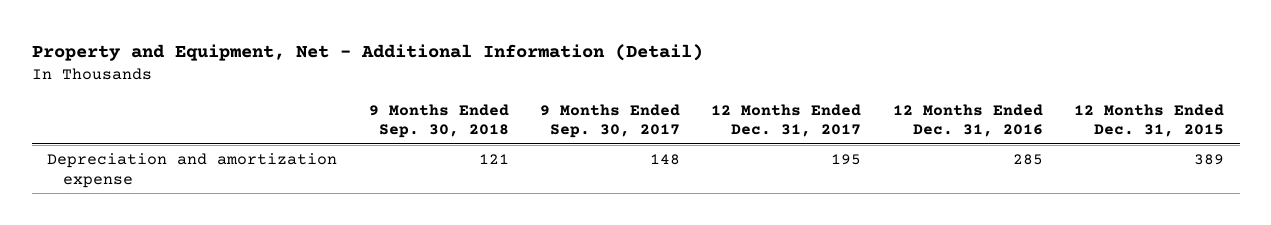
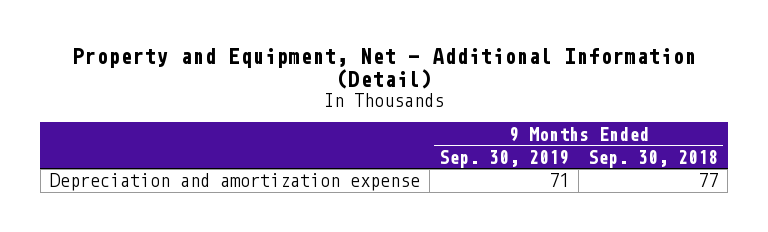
[540,103,681,139] 9 Months Ended Sep. 30, 2017 -> none
[711,103,862,138] 12 Months Ended Dec. 31, 2017 -> none
[892,103,1043,138] 12 Months Ended Dec. 31, 2016 -> none
[1073,103,1224,138] 12 Months Ended Dec. 31, 2015 -> none
none -> [439,149,570,168] Sep. 30, 2019
[478,153,509,164] 121 -> [698,173,719,188] 77

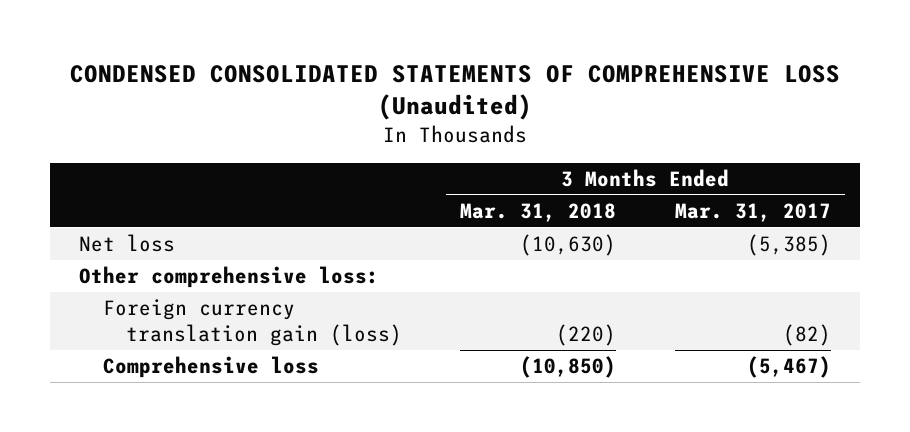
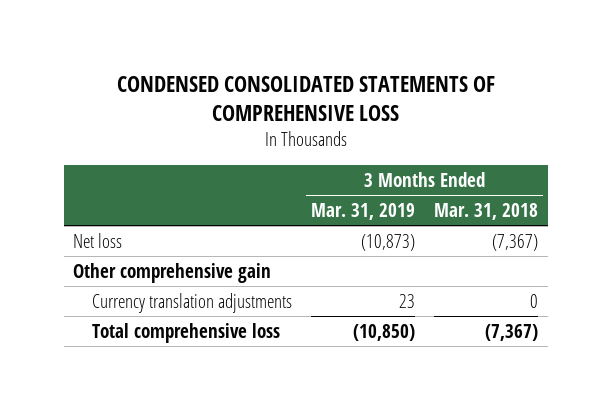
[69,65,840,121] CONDENSED CONSOLIDATED STATEMENTS OF COMPREHENSIVE LOSS (Unaudited) -> [116,76,495,122] CONDENSED CONSOLIDATED STATEMENTS OF COMPREHENSIVE LOSS
[674,202,831,222] Mar. 31, 2017 -> none
none -> [311,202,416,220] Mar. 31, 2019
[520,234,617,257] (10,630) -> [492,233,539,251] (7,367)
[79,266,380,289] Other comprehensive loss: -> [73,262,272,283] Other comprehensive gain
[102,299,403,347] Foreign currency translation gain (loss) -> [91,292,292,313] Currency translation adjustments
[556,324,617,347] (220) -> [530,293,539,308] 0
[102,356,319,379] Comprehensive loss -> [91,322,280,343] Total comprehensive loss
[520,356,617,379] (10,850) -> [485,323,539,341] (7,367)

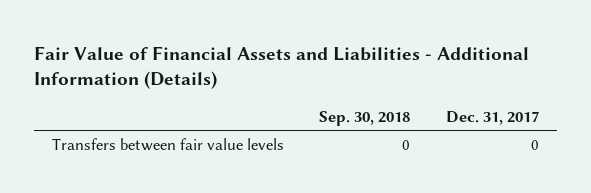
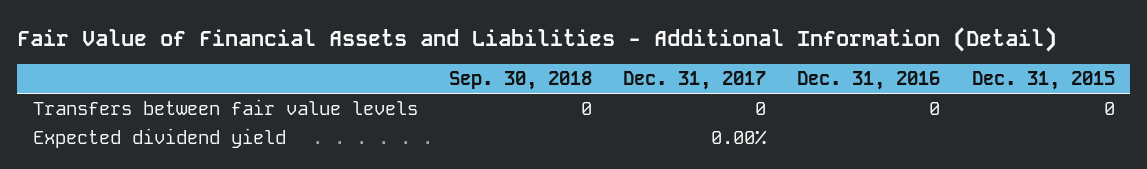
[33,45,529,90] Fair Value of Financial Assets and Liabilities - Additional Information (Details) -> [17,26,1058,52] Fair Value of Financial Assets and Liabilities - Additional Information (Detail)
none -> [797,71,941,91] Dec. 31, 2016
none -> [971,71,1115,91] Dec. 31, 2015
none -> [32,127,286,148] Expected dividend yield

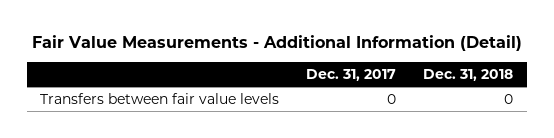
[17,26,1058,52] Fair Value of Financial Assets and Liabilities - Additional Information (Detail) -> [31,35,522,52] Fair Value Measurements - Additional Information (Detail)
[448,71,592,91] Sep. 30, 2018 -> none
[797,71,941,91] Dec. 31, 2016 -> none
[971,71,1115,91] Dec. 31, 2015 -> none
none -> [423,69,514,82] Dec. 31, 2018
[32,127,286,148] Expected dividend yield -> none

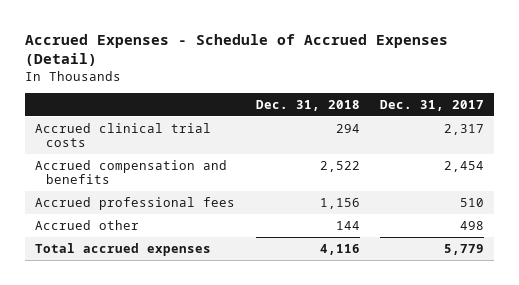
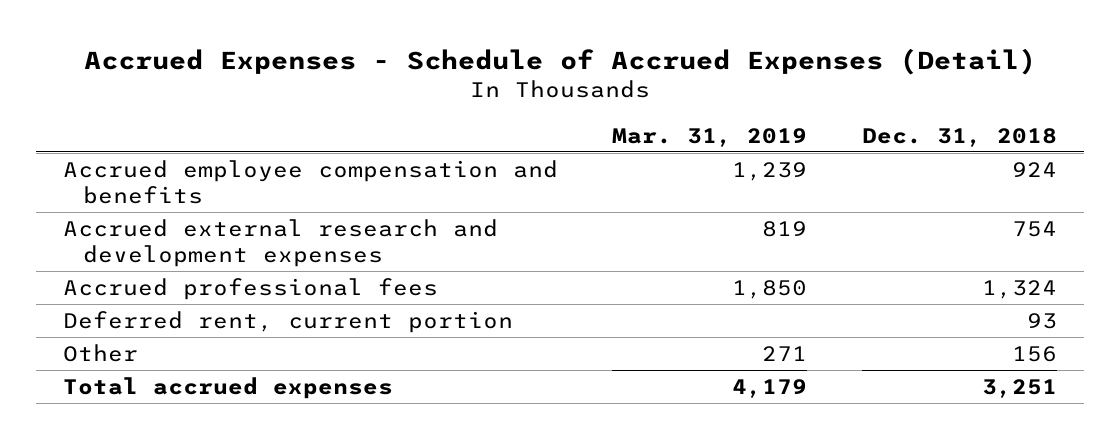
[379,99,484,111] Dec. 31, 2017 -> none
none -> [612,127,808,147] Mar. 31, 2019
[35,122,212,148] Accrued clinical trial costs -> none
[35,159,228,185] Accrued compensation and benefits -> [63,159,559,205] Accrued employee compensation and benefits
[319,160,360,172] 2,522 -> [1011,161,1057,177] 924
none -> [63,218,499,268] Accrued external research and development expenses
[319,197,360,209] 1,156 -> [981,279,1057,299] 1,324
none -> [63,310,514,333] Deferred rent, current portion
[35,219,140,230] Accrued other -> [63,343,139,362] Other
[335,220,360,230] 144 -> [1011,345,1057,362] 156
[319,243,360,255] 4,116 -> [981,378,1057,398] 3,251

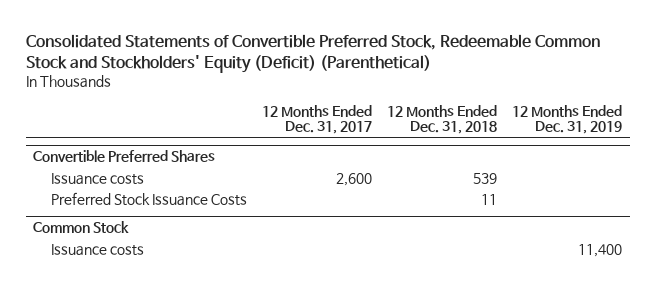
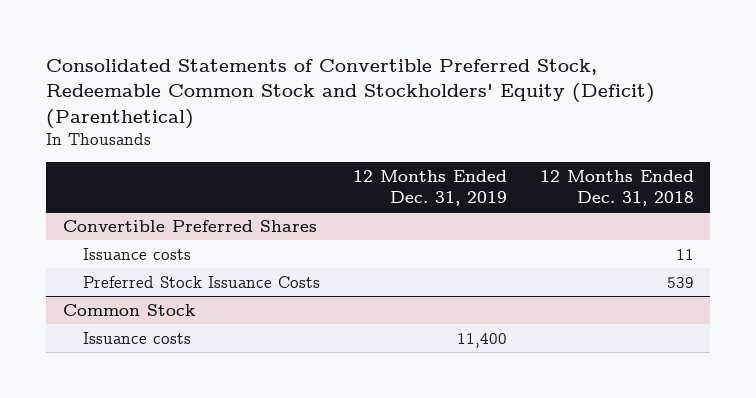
[262,104,373,135] 12 Months Ended Dec. 31, 2017 -> none
[473,172,498,184] 539 -> [675,248,694,260] 11
[481,193,498,205] 11 -> [666,276,694,288] 539

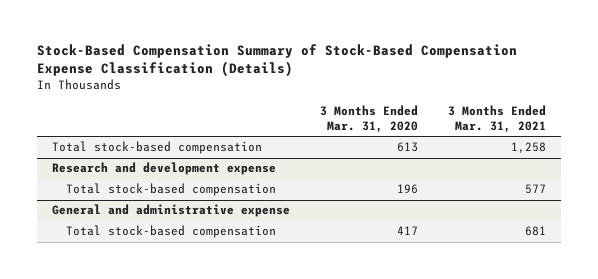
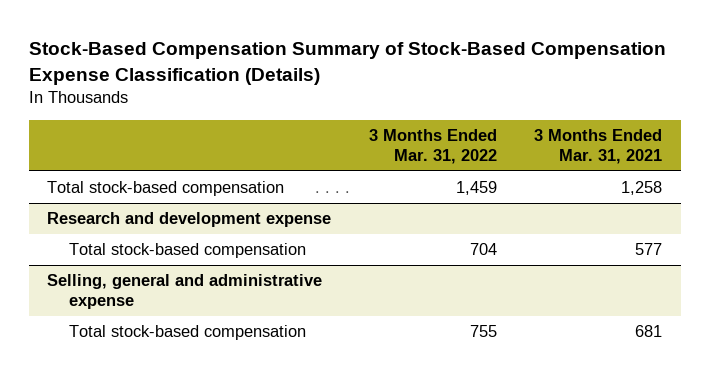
[319,105,418,134] 3 Months Ended Mar. 31, 2020 -> none
none -> [368,129,497,164] 3 Months Ended Mar. 31, 2022
[51,204,290,218] General and administrative expense -> [47,274,323,309] Selling, general and administrative expense

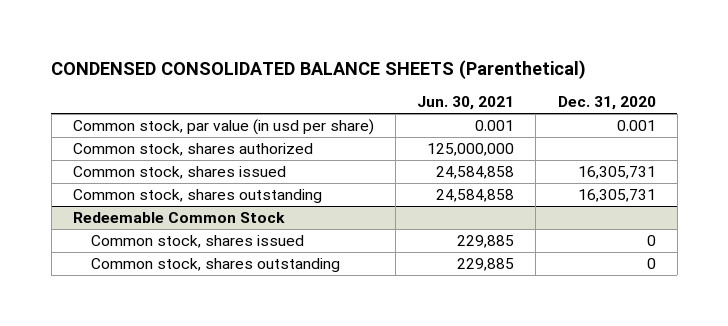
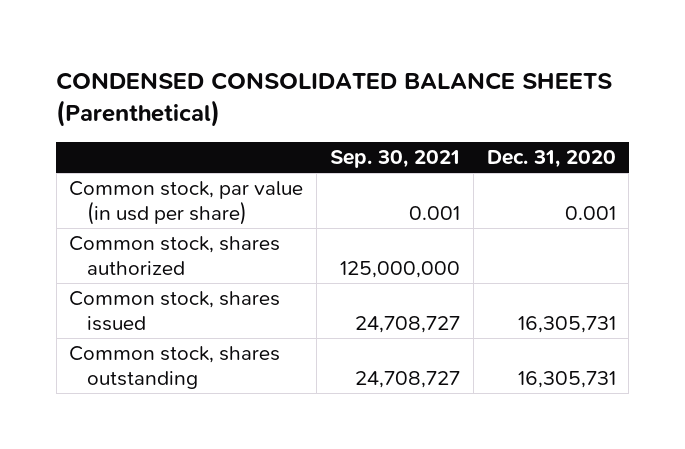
[417,96,515,111] Jun. 30, 2021 -> none
none -> [329,150,460,169] Sep. 30, 2021
[72,211,285,223] Redeemable Common Stock -> none
[91,234,305,248] Common stock, shares issued -> none
[91,257,341,272] Common stock, shares outstanding -> none

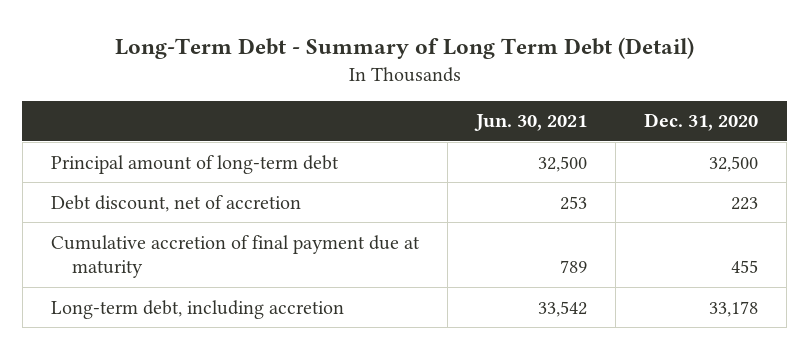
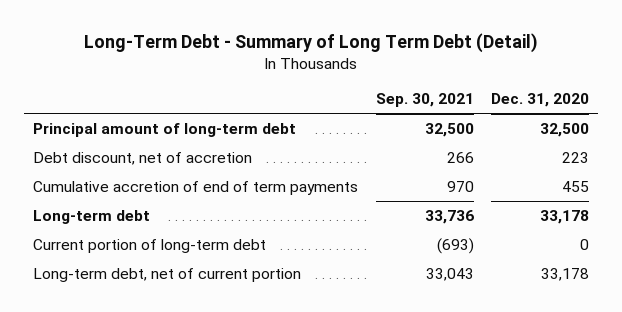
[474,114,588,132] Jun. 30, 2021 -> none
none -> [375,93,474,108] Sep. 30, 2021
[51,234,421,279] Cumulative accretion of final payment due at maturity -> [32,180,358,195] Cumulative accretion of end of term payments
[51,299,345,319] Long-term debt, including accretion -> [32,209,150,224] Long-term debt
none -> [32,238,266,253] Current portion of long-term debt
none -> [32,267,301,282] Long-term debt, net of current portion

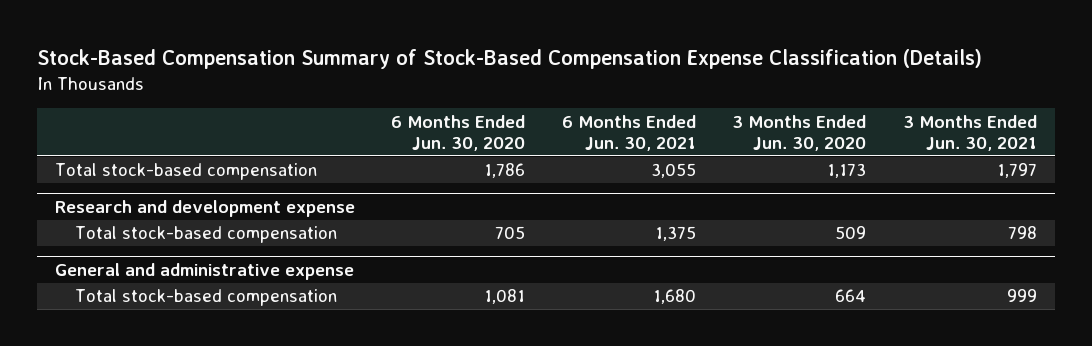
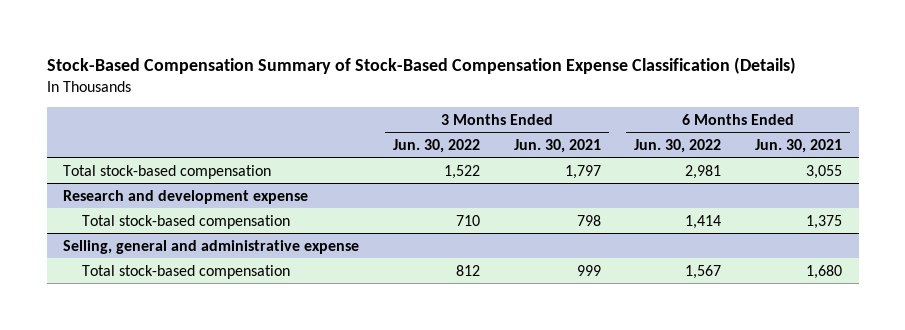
[391,114,526,151] 6 Months Ended Jun. 30, 2020 -> none
[732,114,867,151] 3 Months Ended Jun. 30, 2020 -> none
none -> [393,138,481,153] Jun. 30, 2022
none -> [634,138,722,153] Jun. 30, 2022
[54,262,354,280] General and administrative expense -> [63,239,360,254] Selling, general and administrative expense

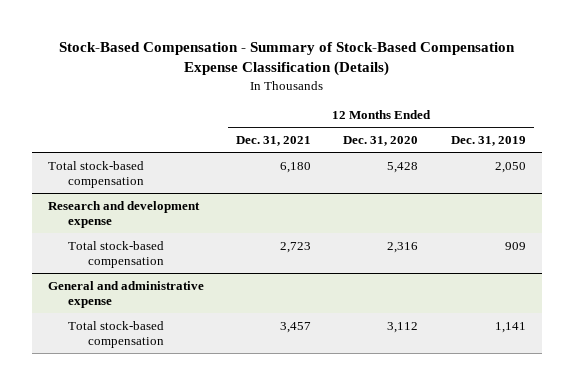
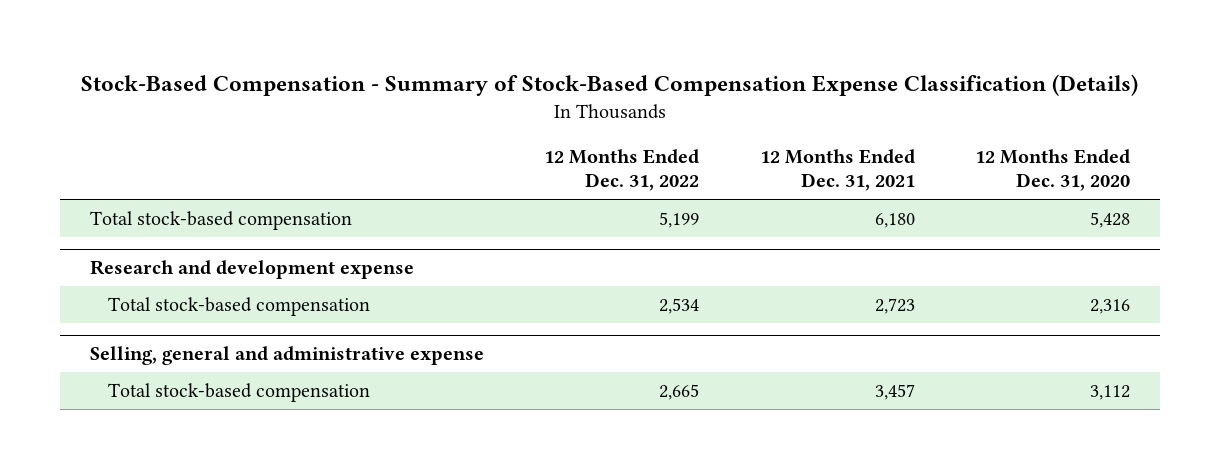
[450,136,526,147] Dec. 31, 2019 -> none
none -> [544,149,700,192] 12 Months Ended Dec. 31, 2022
[48,280,205,309] General and administrative expense -> [90,345,485,365] Selling, general and administrative expense

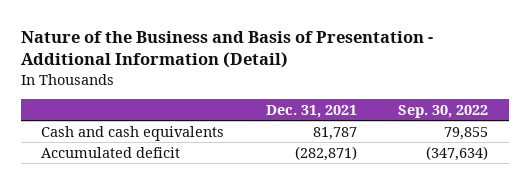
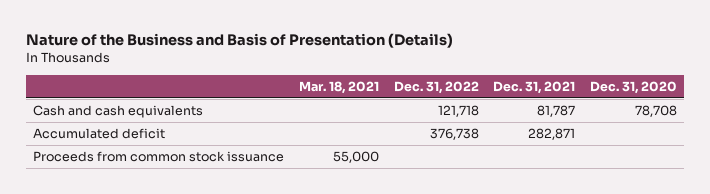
[20,31,433,69] Nature of the Business and Basis of Presentation - Additional Information (Detail) -> [25,33,453,49] Nature of the Business and Basis of Presentation (Details)
[397,104,488,118] Sep. 30, 2022 -> none
none -> [298,80,379,94] Mar. 18, 2021
none -> [393,80,479,94] Dec. 31, 2022
none -> [589,80,677,94] Dec. 31, 2020
[294,145,357,161] (282,871) -> [528,127,576,140] 282,871
none -> [33,150,285,162] Proceeds from common stock issuance

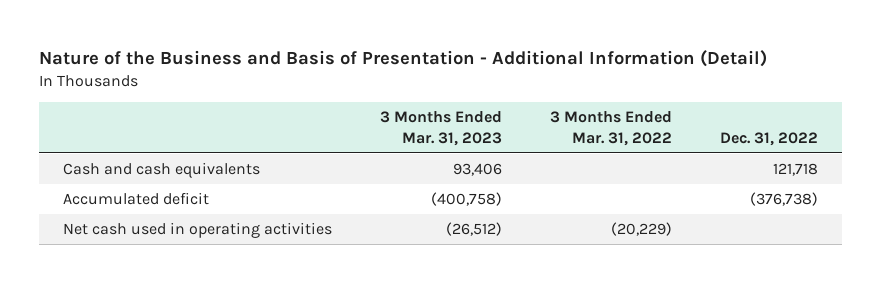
[25,33,453,49] Nature of the Business and Basis of Presentation (Details) -> [39,50,768,68] Nature of the Business and Basis of Presentation - Additional Information (Detail)
[298,80,379,94] Mar. 18, 2021 -> none
[493,80,576,94] Dec. 31, 2021 -> none
[589,80,677,94] Dec. 31, 2020 -> none
none -> [380,111,503,146] 3 Months Ended Mar. 31, 2023
none -> [550,111,673,146] 3 Months Ended Mar. 31, 2022
[33,150,285,162] Proceeds from common stock issuance -> none
[429,127,479,140] 376,738 -> [750,192,819,207] (376,738)
none -> [63,222,333,239] Net cash used in operating activities

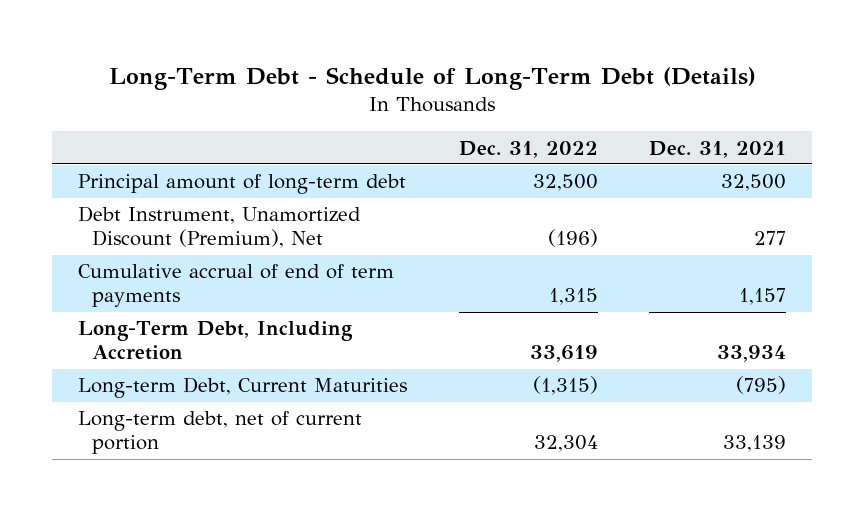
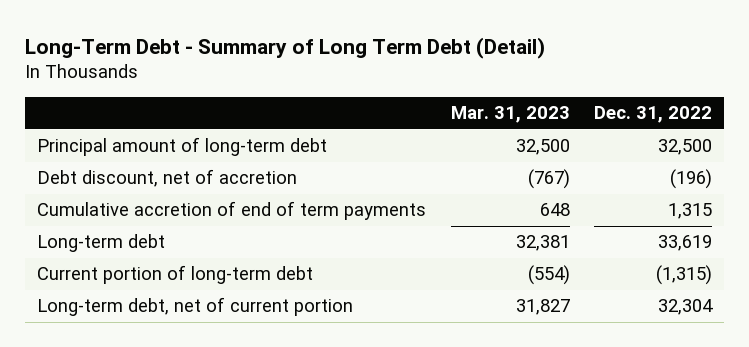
[109,66,757,90] Long-Term Debt - Schedule of Long-Term Debt (Details) -> [25,36,546,59] Long-Term Debt - Summary of Long Term Debt (Detail)
[649,140,787,158] Dec. 31, 2021 -> none
none -> [450,106,570,124] Mar. 31, 2023
[77,206,361,249] Debt Instrument, Unamortized Discount (Premium), Net -> [37,169,298,188] Debt discount, net of accretion
[77,264,394,308] Cumulative accrual of end of term payments -> [37,201,427,221] Cumulative accretion of end of term payments
[77,321,353,361] Long-Term Debt, Including Accretion -> [37,234,166,253] Long-term debt
[77,377,407,399] Long-term Debt, Current Maturities -> [37,265,314,285] Current portion of long-term debt

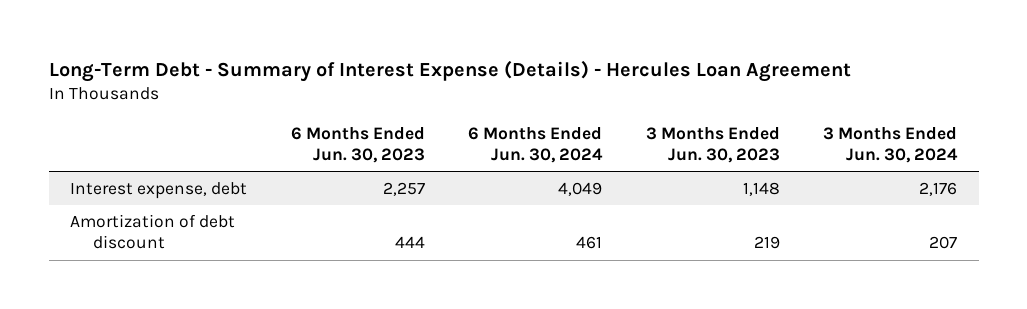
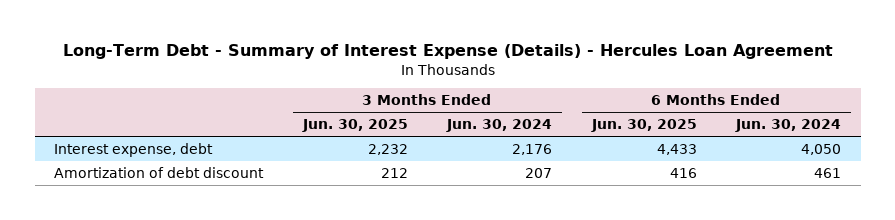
[290,126,425,164] 6 Months Ended Jun. 30, 2023 -> none
[645,126,780,164] 3 Months Ended Jun. 30, 2023 -> none
none -> [301,119,408,133] Jun. 30, 2025
none -> [590,119,697,133] Jun. 30, 2025
[558,182,603,197] 4,049 -> [800,144,841,156] 4,050

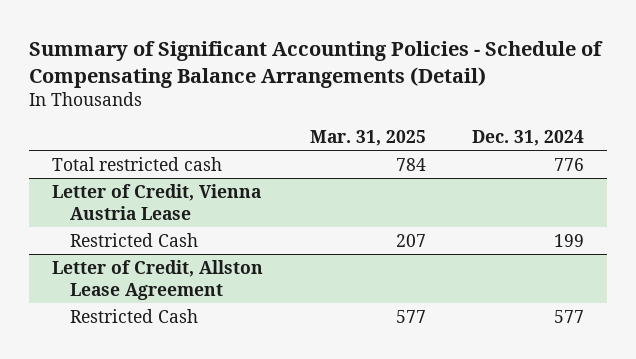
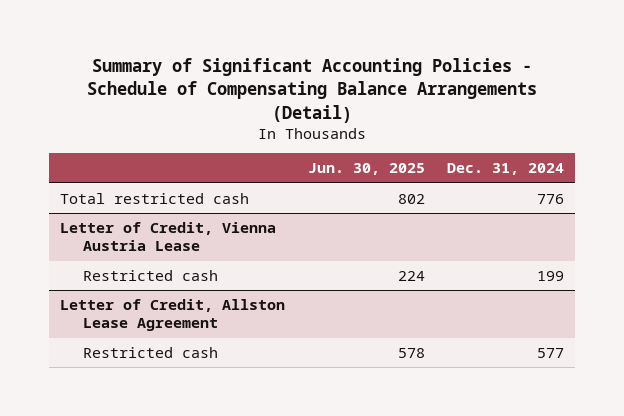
[309,130,426,147] Mar. 31, 2025 -> none
none -> [307,163,425,176] Jun. 30, 2025
[69,232,198,247] Restricted Cash -> [83,269,219,281] Restricted cash
[69,308,198,323] Restricted Cash -> [83,346,219,358] Restricted cash

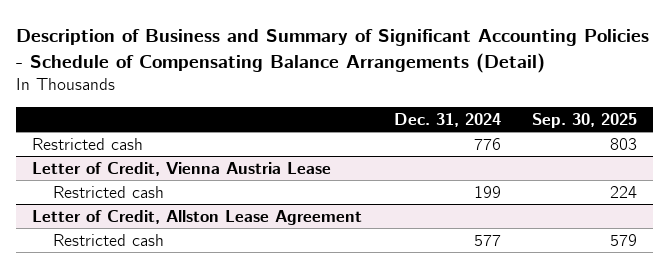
[87,58,538,123] Summary of Significant Accounting Policies - Schedule of Compensating Balance Arrangements (Detail) -> [15,28,649,73] Description of Business and Summary of Significant Accounting Policies - Schedule of Compensating Balance Arrangements (Detail)
[307,163,425,176] Jun. 30, 2025 -> none
none -> [532,112,638,128] Sep. 30, 2025
[60,192,250,204] Total restricted cash -> [31,137,143,150] Restricted cash

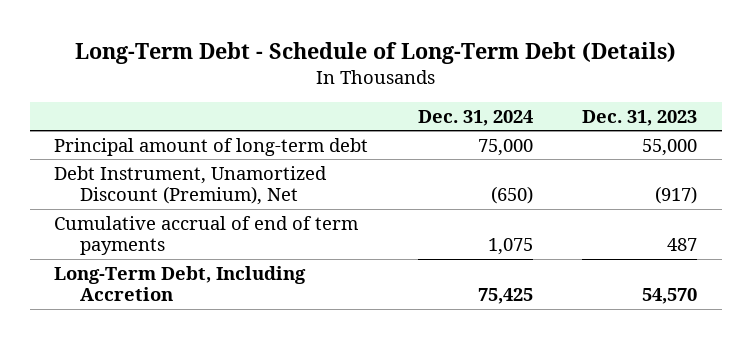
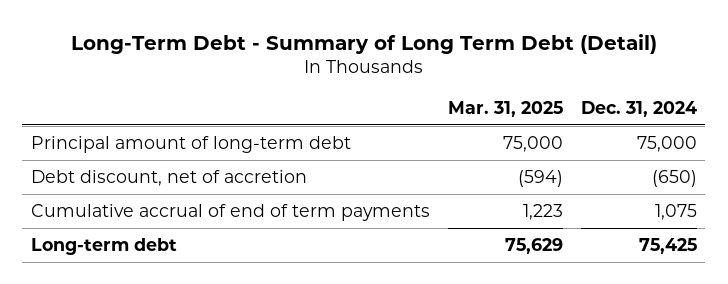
[74,41,676,64] Long-Term Debt - Schedule of Long-Term Debt (Details) -> [70,33,657,54] Long-Term Debt - Summary of Long Term Debt (Detail)
[582,109,698,126] Dec. 31, 2023 -> none
none -> [447,100,563,117] Mar. 31, 2025
[54,165,328,206] Debt Instrument, Unamortized Discount (Premium), Net -> [31,170,308,187] Debt discount, net of accretion
[54,265,307,302] Long-Term Debt, Including Accretion -> [31,238,178,256] Long-term debt

